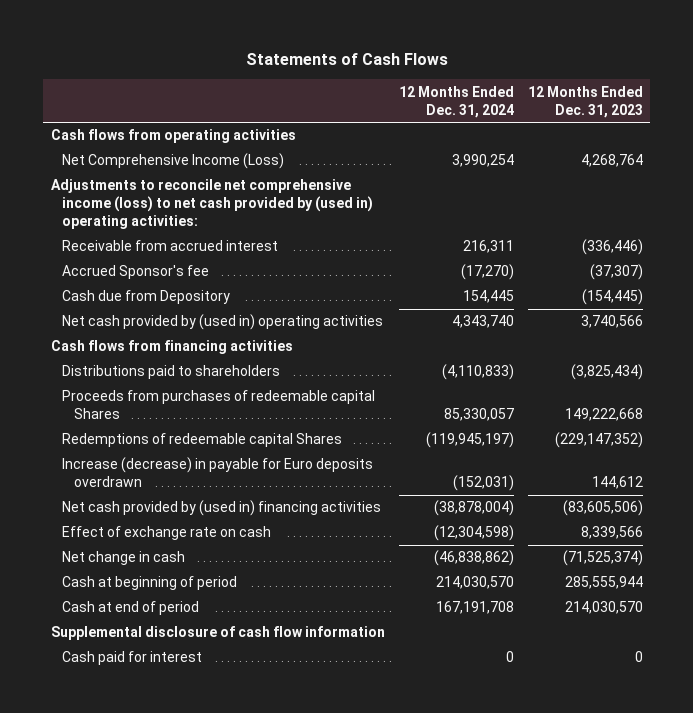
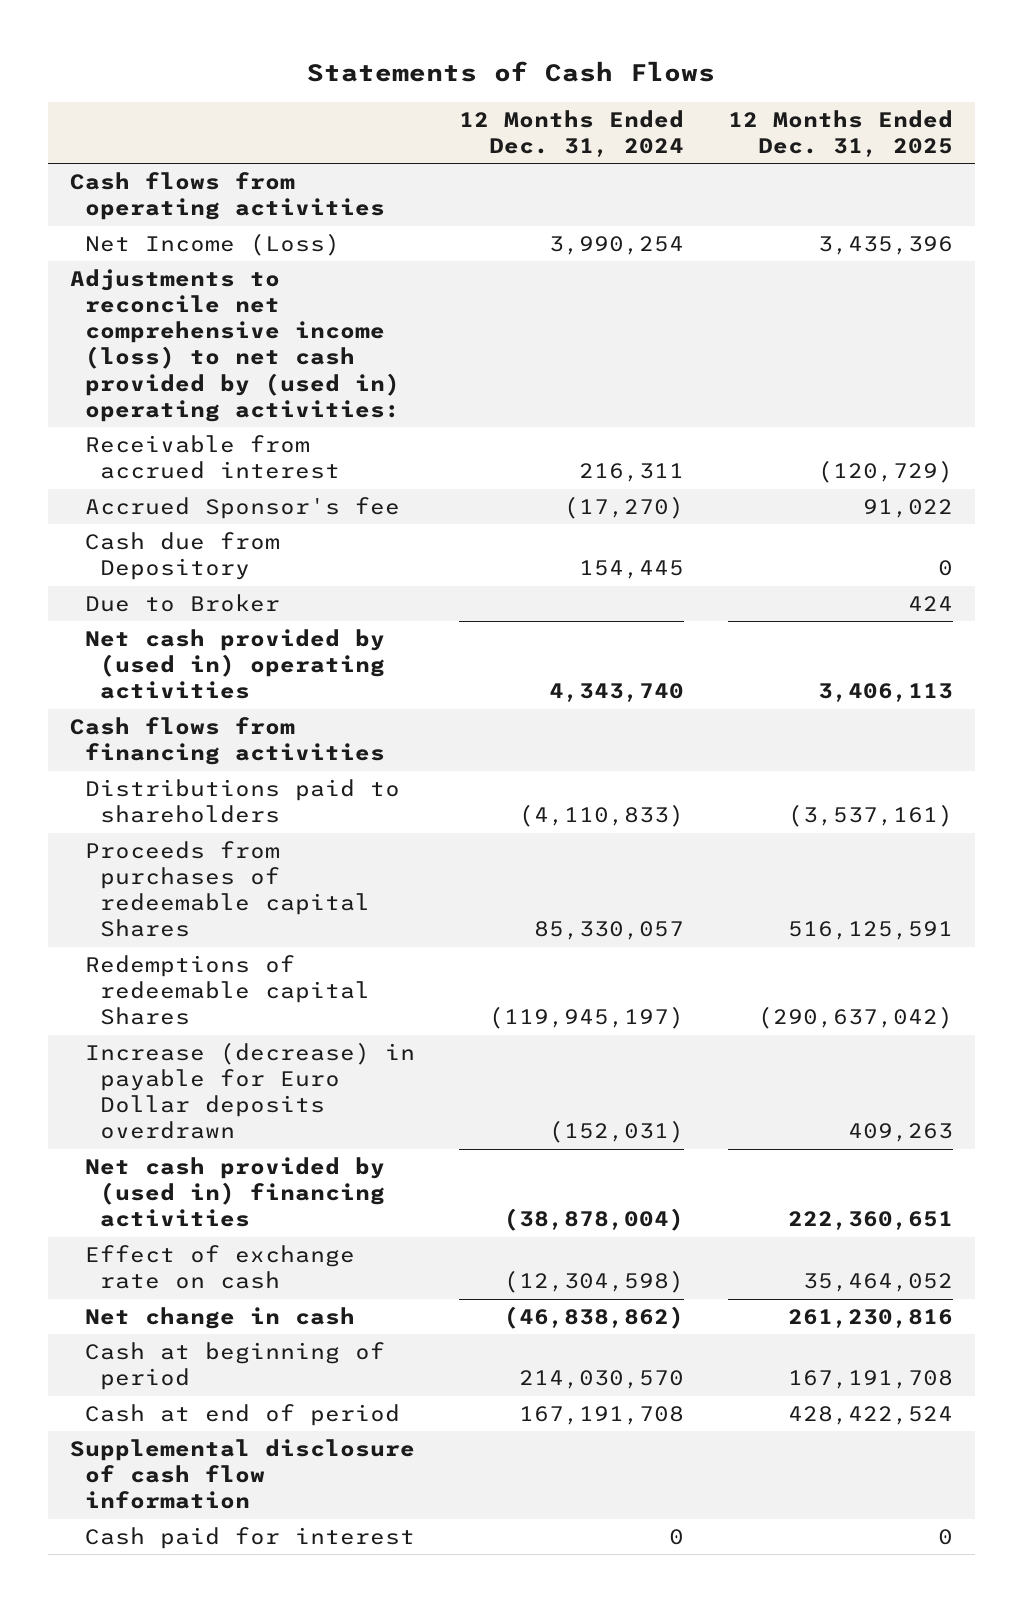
[527,85,643,118] 12 Months Ended Dec. 31, 2023 -> none
none -> [727,109,953,157] 12 Months Ended Dec. 31, 2025
[62,153,285,170] Net Comprehensive Income (Loss) -> [85,233,341,257] Net Income (Loss)
none -> [85,594,281,613] Due to Broker
[62,457,374,488] Increase (decrease) in payable for Euro deposits overdrawn -> [85,1042,416,1140] Increase (decrease) in payable for Euro Dollar deposits overdrawn

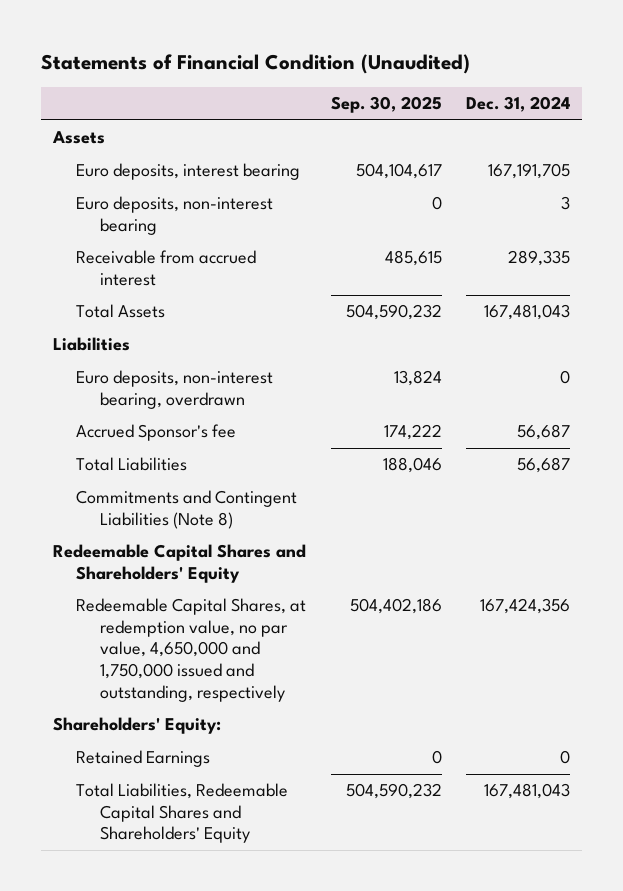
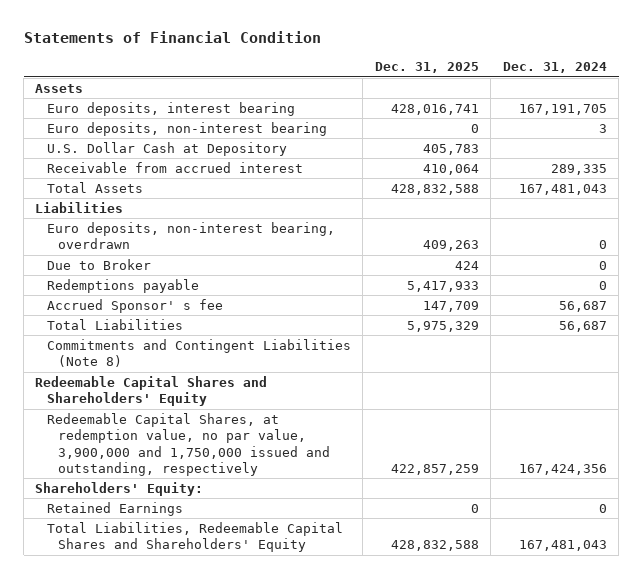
[40,54,470,75] Statements of Financial Condition (Unaudited) -> [23,31,321,44] Statements of Financial Condition
[330,96,442,114] Sep. 30, 2025 -> none
none -> [374,62,479,74] Dec. 31, 2025
none -> [46,141,287,156] U.S. Dollar Cash at Depository
none -> [46,258,151,270] Due to Broker
none -> [46,278,199,293] Redemptions payable
[76,424,237,442] Accrued Sponsor's fee -> [46,298,223,313] Accrued Sponsor' s fee
[76,598,307,702] Redeemable Capital Shares, at redemption value, no par value, 4,650,000 and 1,750,000 issued and outstanding, respectively -> [46,412,331,477] Redeemable Capital Shares, at redemption value, no par value, 3,900,000 and 1,750,000 issued and outstanding, respectively

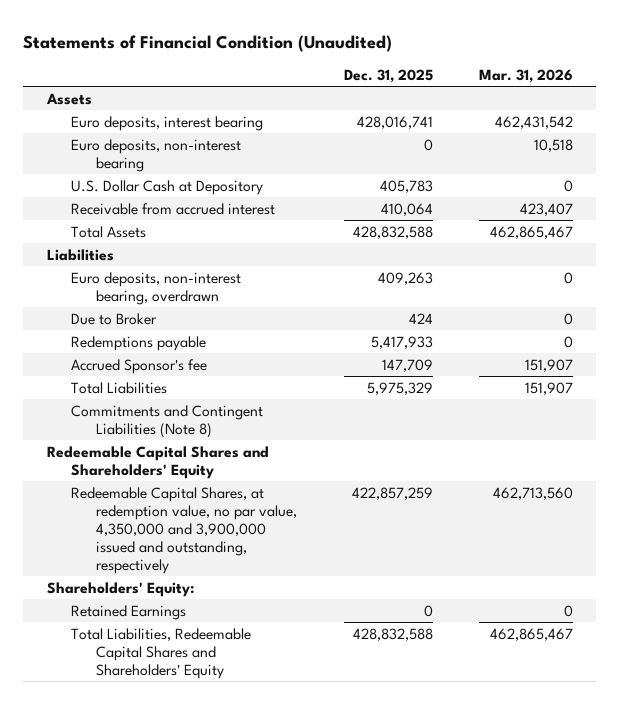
[23,31,321,44] Statements of Financial Condition -> [23,34,393,52] Statements of Financial Condition (Unaudited)
[502,62,607,74] Dec. 31, 2024 -> none
none -> [479,69,574,84] Mar. 31, 2026
[46,298,223,313] Accrued Sponsor' s fee -> [71,358,208,374] Accrued Sponsor's fee
[46,412,331,477] Redeemable Capital Shares, at redemption value, no par value, 3,900,000 and 1,750,000 issued and outstanding, respectively -> [71,486,298,575] Redeemable Capital Shares, at redemption value, no par value, 4,350,000 and 3,900,000 issued and outstanding, respectively

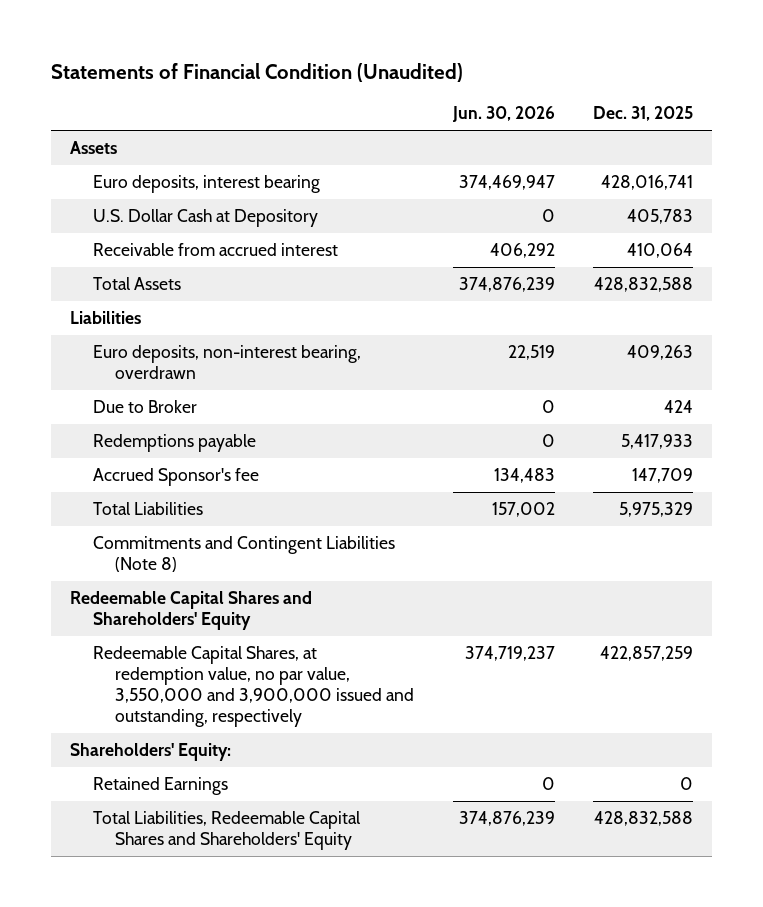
[479,69,574,84] Mar. 31, 2026 -> none
none -> [451,106,555,123] Jun. 30, 2026
[71,138,242,172] Euro deposits, non-interest bearing -> none
[71,486,298,575] Redeemable Capital Shares, at redemption value, no par value, 4,350,000 and 3,900,000 issued and outstanding, respectively -> [92,646,415,728] Redeemable Capital Shares, at redemption value, no par value, 3,550,000 and 3,900,000 issued and outstanding, respectively

